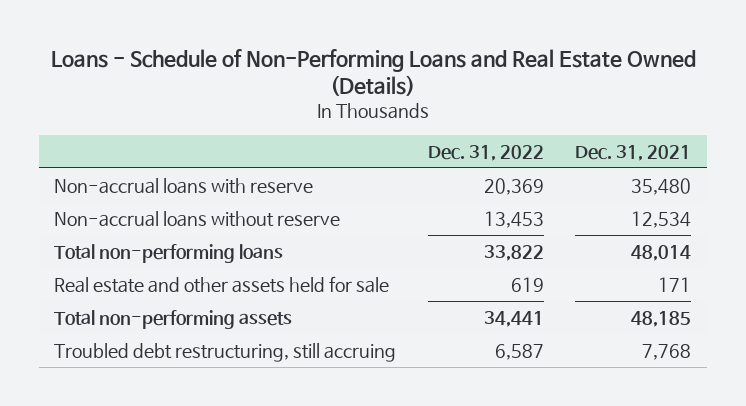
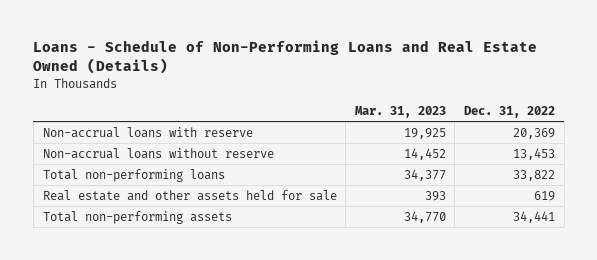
[575,144,692,161] Dec. 31, 2021 -> none
none -> [354,106,446,119] Mar. 31, 2023
[54,342,397,362] Troubled debt restructuring, still accruing -> none

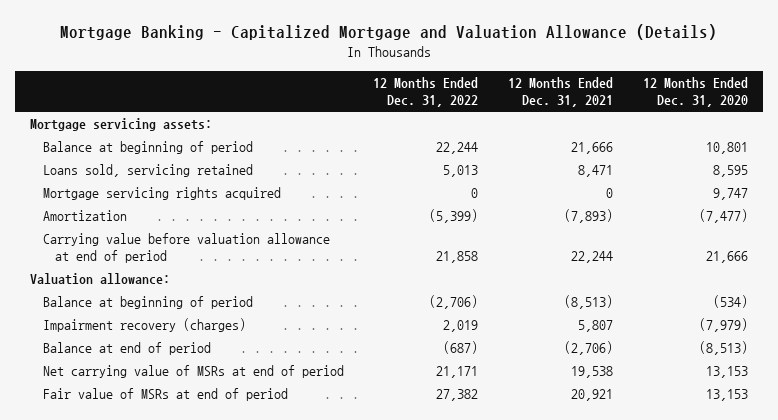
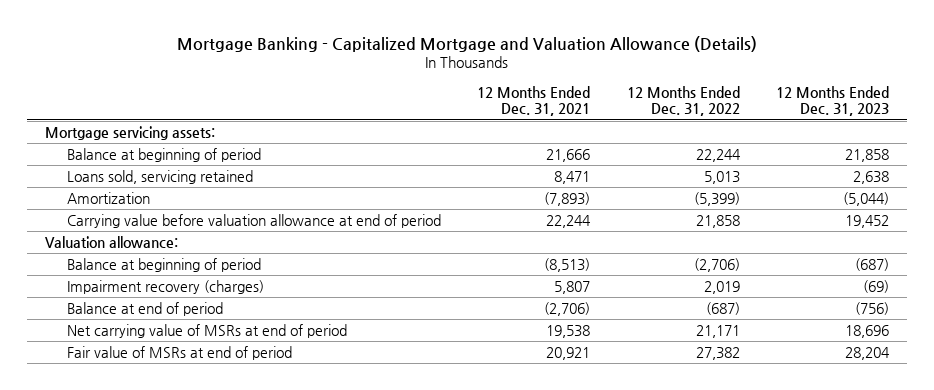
[642,76,748,107] 12 Months Ended Dec. 31, 2020 -> none
none -> [776,86,890,117] 12 Months Ended Dec. 31, 2023
[42,187,281,201] Mortgage servicing rights acquired -> none

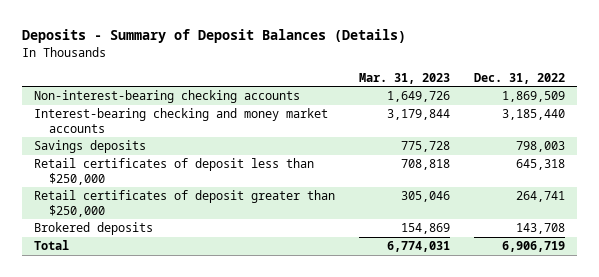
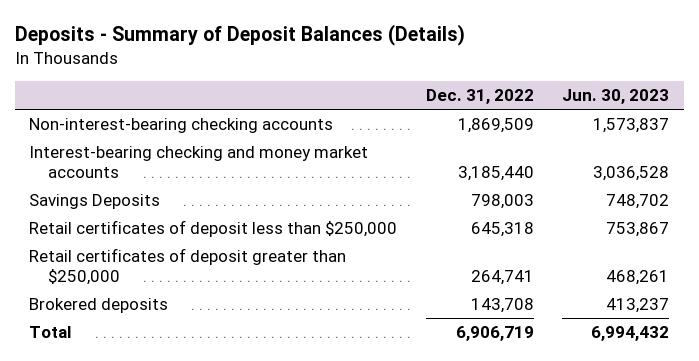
[358,72,450,84] Mar. 31, 2023 -> none
none -> [562,89,670,105] Jun. 30, 2023
[33,140,146,154] Savings deposits -> [29,194,161,210] Savings Deposits

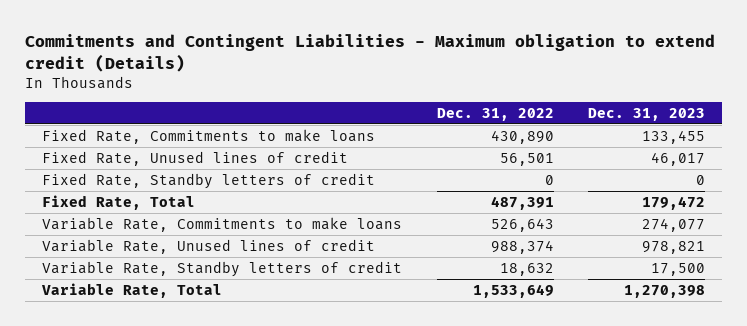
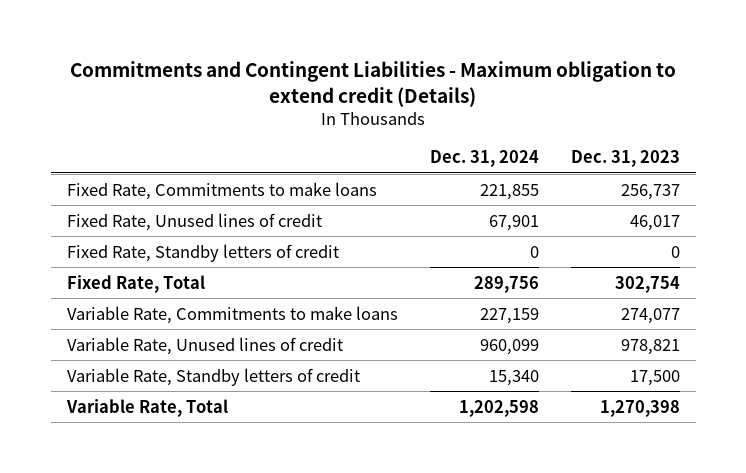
[436,107,554,121] Dec. 31, 2022 -> none
none -> [429,150,539,168] Dec. 31, 2024
[642,129,706,144] 133,455 -> [620,183,680,200] 256,737
[642,195,706,210] 179,472 -> [614,275,680,293] 302,754

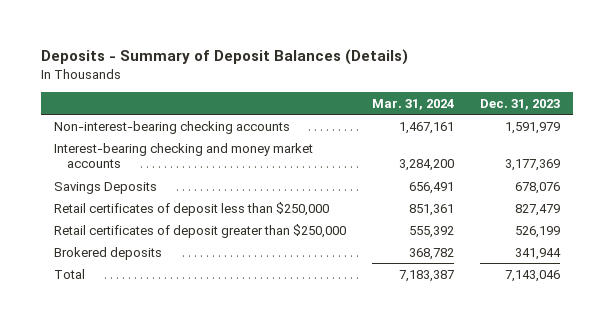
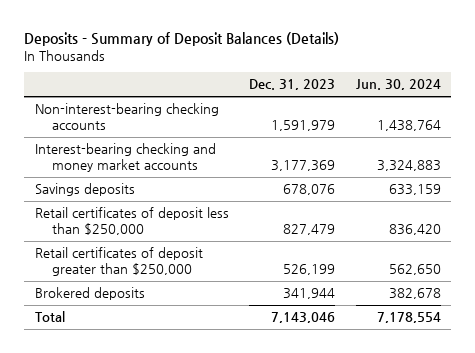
[372,98,455,110] Mar. 31, 2024 -> none
none -> [355,79,441,91] Jun. 30, 2024
[54,181,158,194] Savings Deposits -> [34,183,135,197] Savings deposits

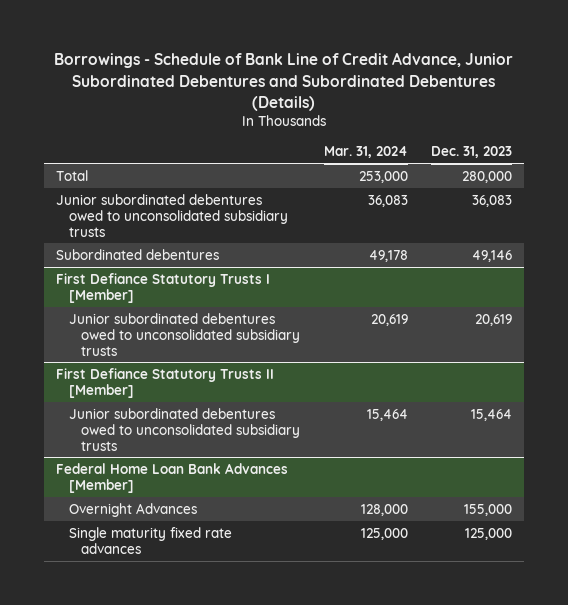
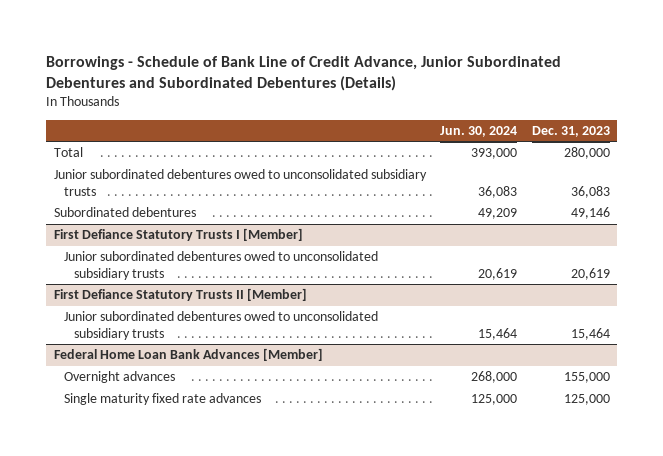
[323,146,408,159] Mar. 31, 2024 -> none
none -> [440,125,518,137] Jun. 30, 2024
[68,502,197,517] Overnight Advances -> [63,371,175,384] Overnight advances

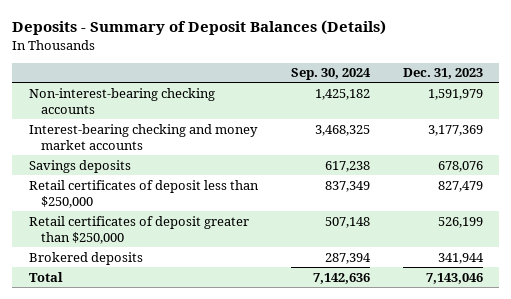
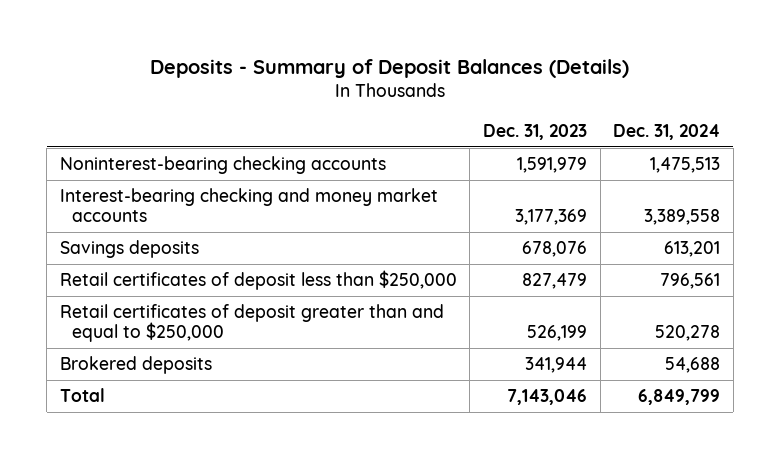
[290,68,371,81] Sep. 30, 2024 -> none
none -> [613,123,721,140] Dec. 31, 2024
[28,87,215,114] Non-interest-bearing checking accounts -> [59,156,386,175] Noninterest-bearing checking accounts
[28,215,249,244] Retail certificates of deposit greater than $250,000 -> [59,304,444,343] Retail certificates of deposit greater than and equal to $250,000

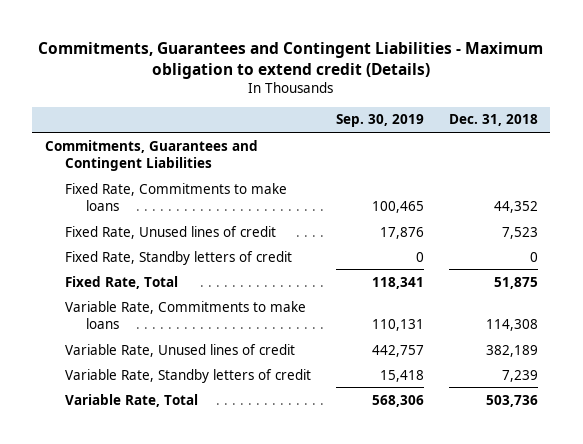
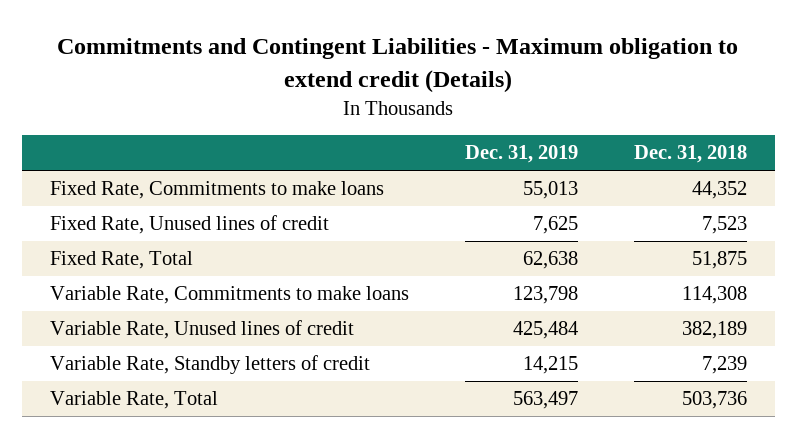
[38,41,544,79] Commitments, Guarantees and Contingent Liabilities - Maximum obligation to extend credit (Details) -> [57,38,739,93] Commitments and Contingent Liabilities - Maximum obligation to extend credit (Details)
[336,114,425,128] Sep. 30, 2019 -> none
none -> [464,145,578,164] Dec. 31, 2019
[44,139,258,171] Commitments, Guarantees and Contingent Liabilities -> none
[65,250,293,265] Fixed Rate, Standby letters of credit -> none

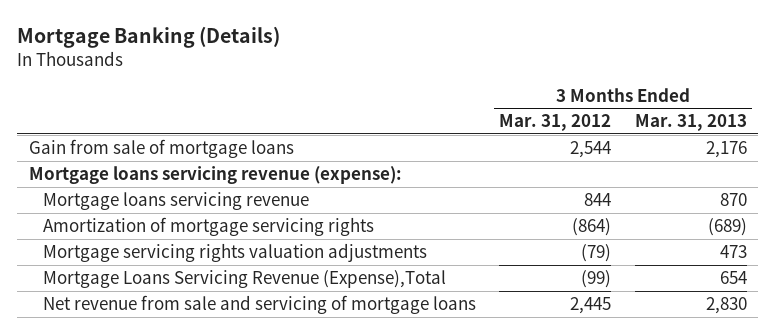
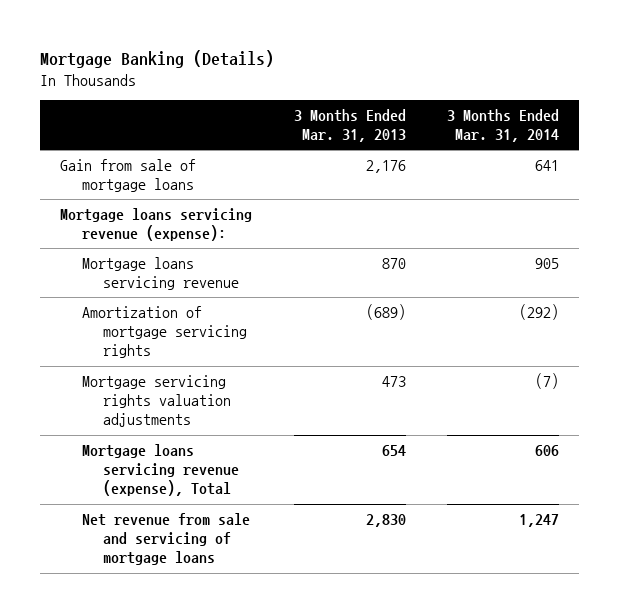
[499,114,612,132] Mar. 31, 2012 -> none
none -> [446,108,559,143] 3 Months Ended Mar. 31, 2014
[43,269,447,288] Mortgage Loans Servicing Revenue (Expense),Total -> [81,443,239,497] Mortgage loans servicing revenue (expense), Total

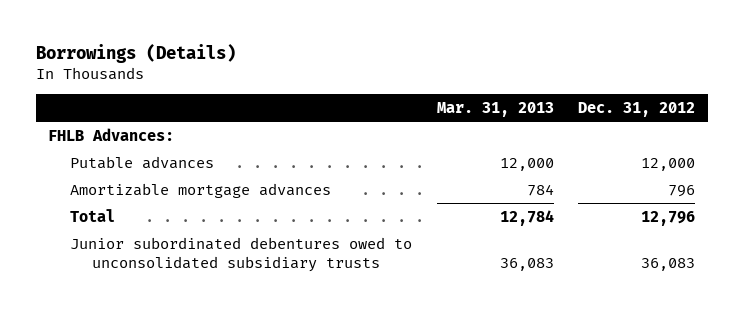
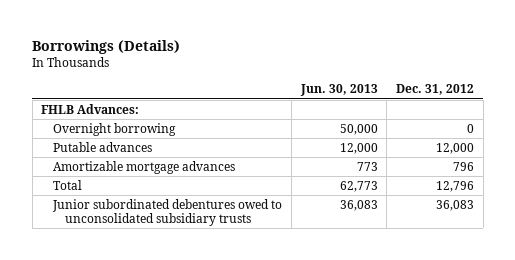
[436,101,554,117] Mar. 31, 2013 -> none
none -> [299,84,378,97] Jun. 30, 2013
none -> [53,122,177,136] Overnight borrowing

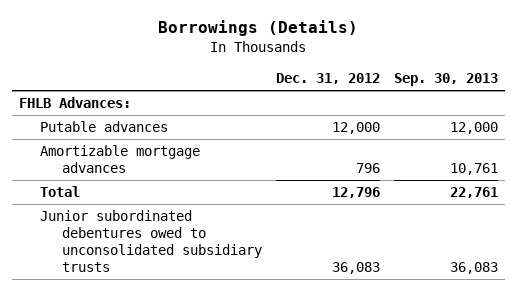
[299,84,378,97] Jun. 30, 2013 -> none
none -> [394,73,499,87] Sep. 30, 2013
[53,122,177,136] Overnight borrowing -> none

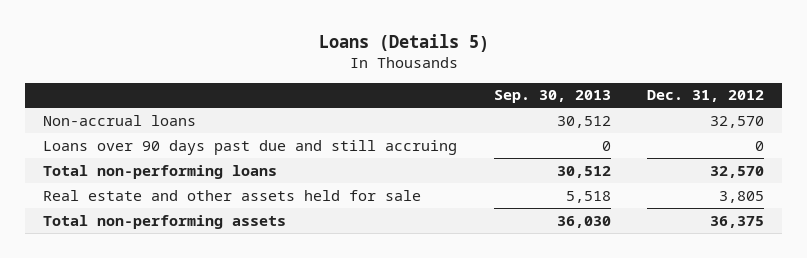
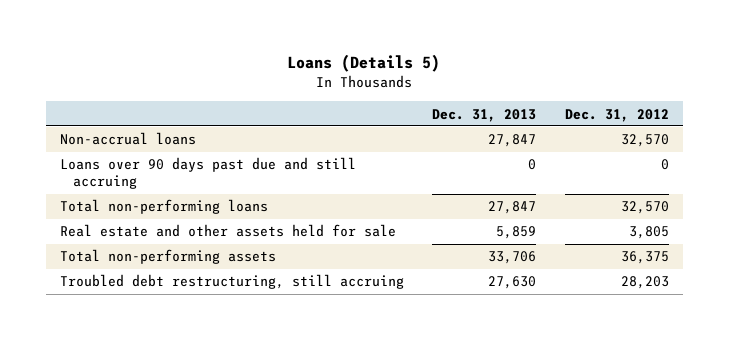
[493,90,611,104] Sep. 30, 2013 -> none
none -> [432,108,537,122] Dec. 31, 2013
none -> [60,274,405,290] Troubled debt restructuring, still accruing

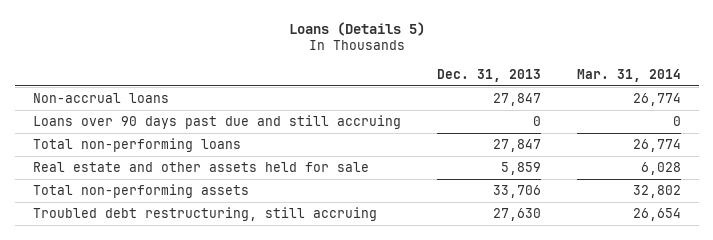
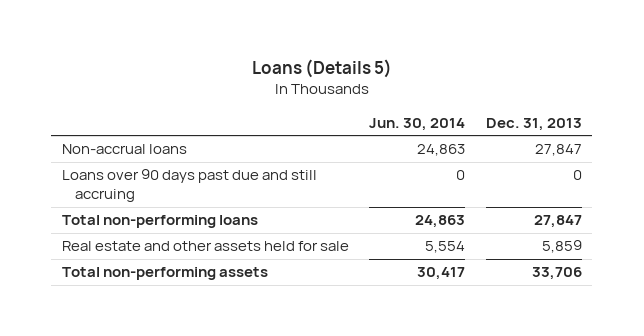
[576,68,681,82] Mar. 31, 2014 -> none
none -> [369,117,466,131] Jun. 30, 2014
[32,207,377,222] Troubled debt restructuring, still accruing -> none

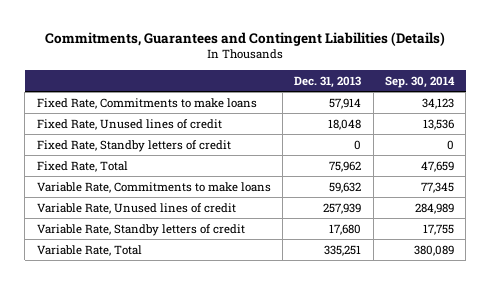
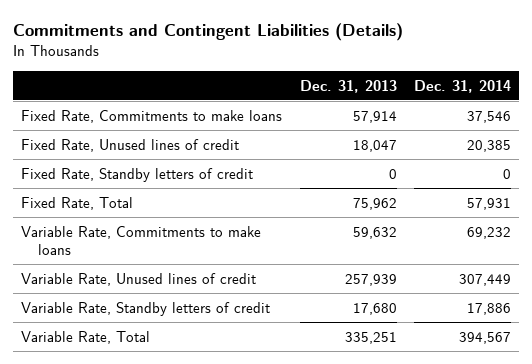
[45,31,446,46] Commitments, Guarantees and Contingent Liabilities (Details) -> [12,23,403,42] Commitments and Contingent Liabilities (Details)
[384,75,455,88] Sep. 30, 2014 -> none
none -> [413,79,511,93] Dec. 31, 2014
[328,118,362,130] 18,048 -> [352,139,397,152] 18,047

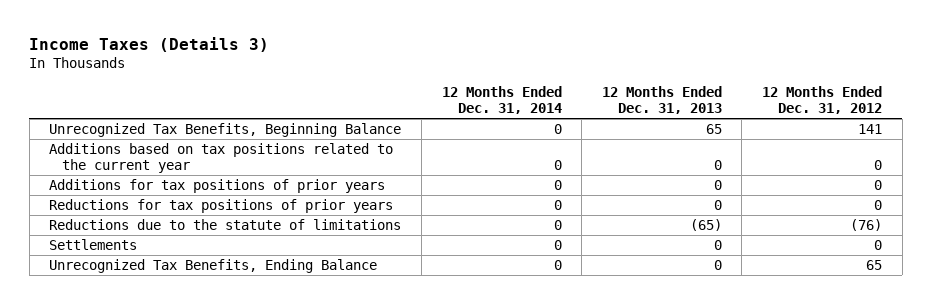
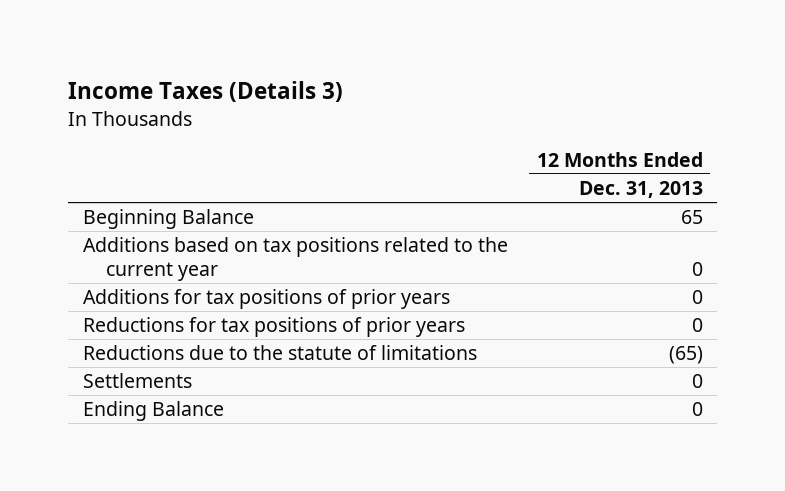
[441,85,562,115] 12 Months Ended Dec. 31, 2014 -> none
[762,85,883,115] 12 Months Ended Dec. 31, 2012 -> none
[49,122,402,137] Unrecognized Tax Benefits, Beginning Balance -> [82,209,254,230] Beginning Balance
[49,258,378,273] Unrecognized Tax Benefits, Ending Balance -> [82,401,224,422] Ending Balance

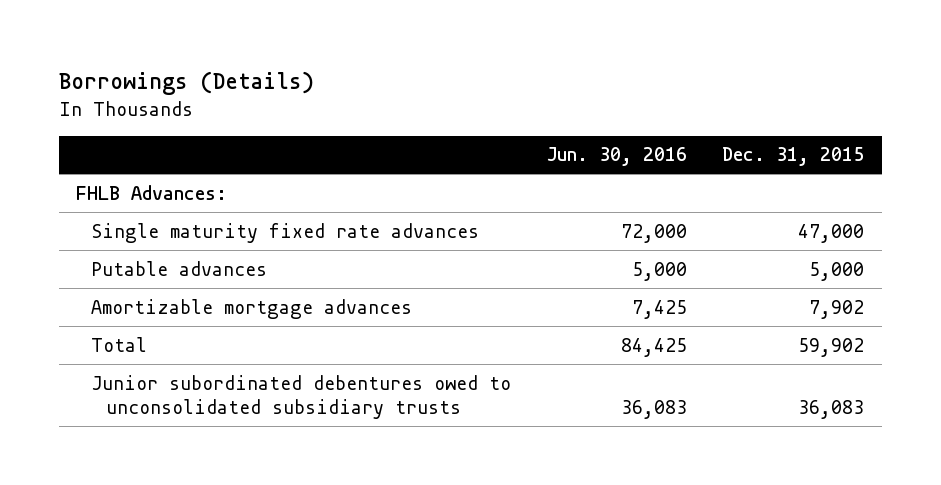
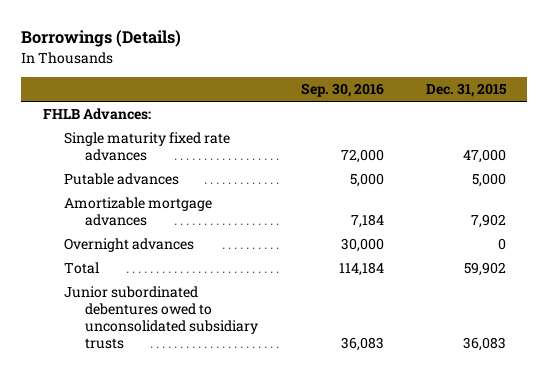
[546,147,687,167] Jun. 30, 2016 -> none
none -> [300,83,384,98] Sep. 30, 2016
none -> [63,238,194,253] Overnight advances

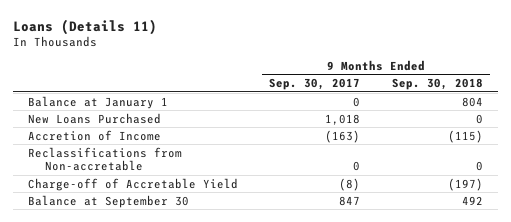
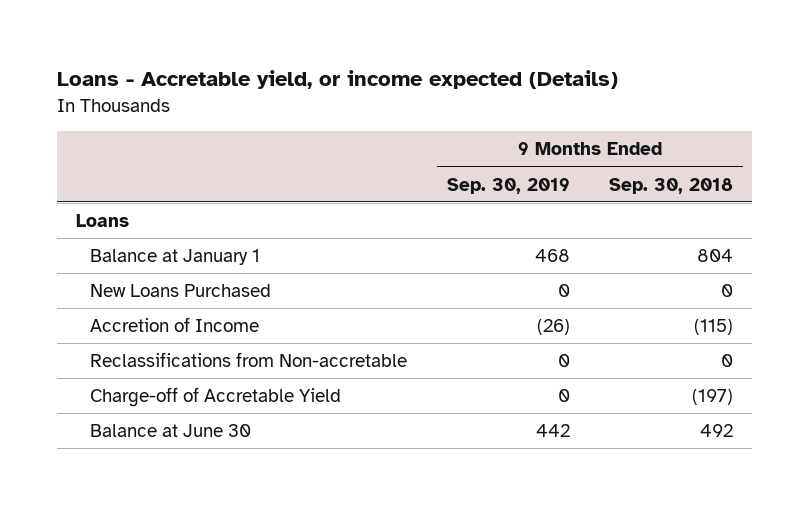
[12,18,157,35] Loans (Details 11) -> [56,70,618,90] Loans - Accretable yield, or income expected (Details)
[269,78,361,91] Sep. 30, 2017 -> none
none -> [446,177,570,194] Sep. 30, 2019
none -> [76,214,130,228] Loans
[28,194,190,208] Balance at September 30 -> [90,424,252,438] Balance at June 30

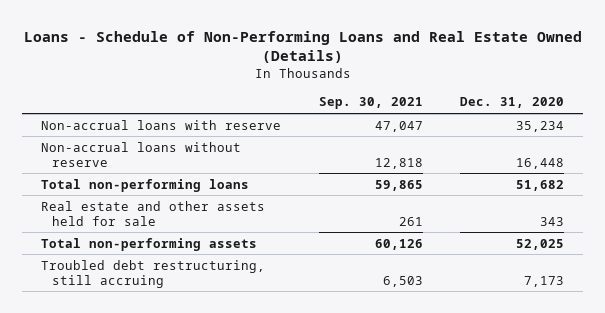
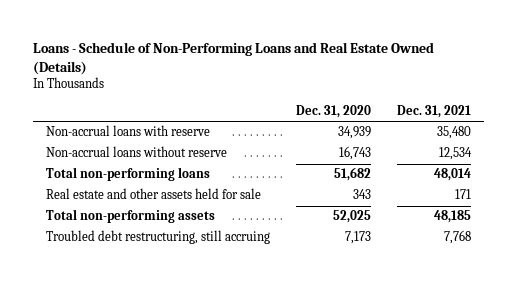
[318,97,423,110] Sep. 30, 2021 -> none
none -> [396,105,471,119] Dec. 31, 2021
[516,120,565,132] 35,234 -> [338,126,372,140] 34,939
[516,157,565,169] 16,448 -> [339,146,372,161] 16,743

